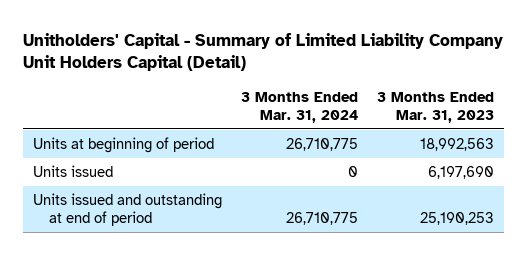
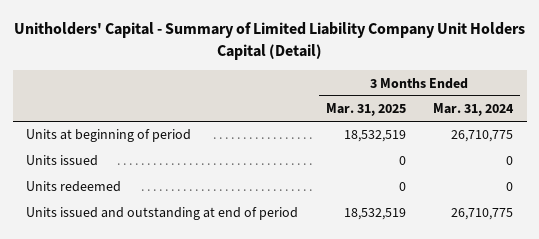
[377,91,495,123] 3 Months Ended Mar. 31, 2023 -> none
none -> [325,103,406,117] Mar. 31, 2025
none -> [26,181,122,193] Units redeemed

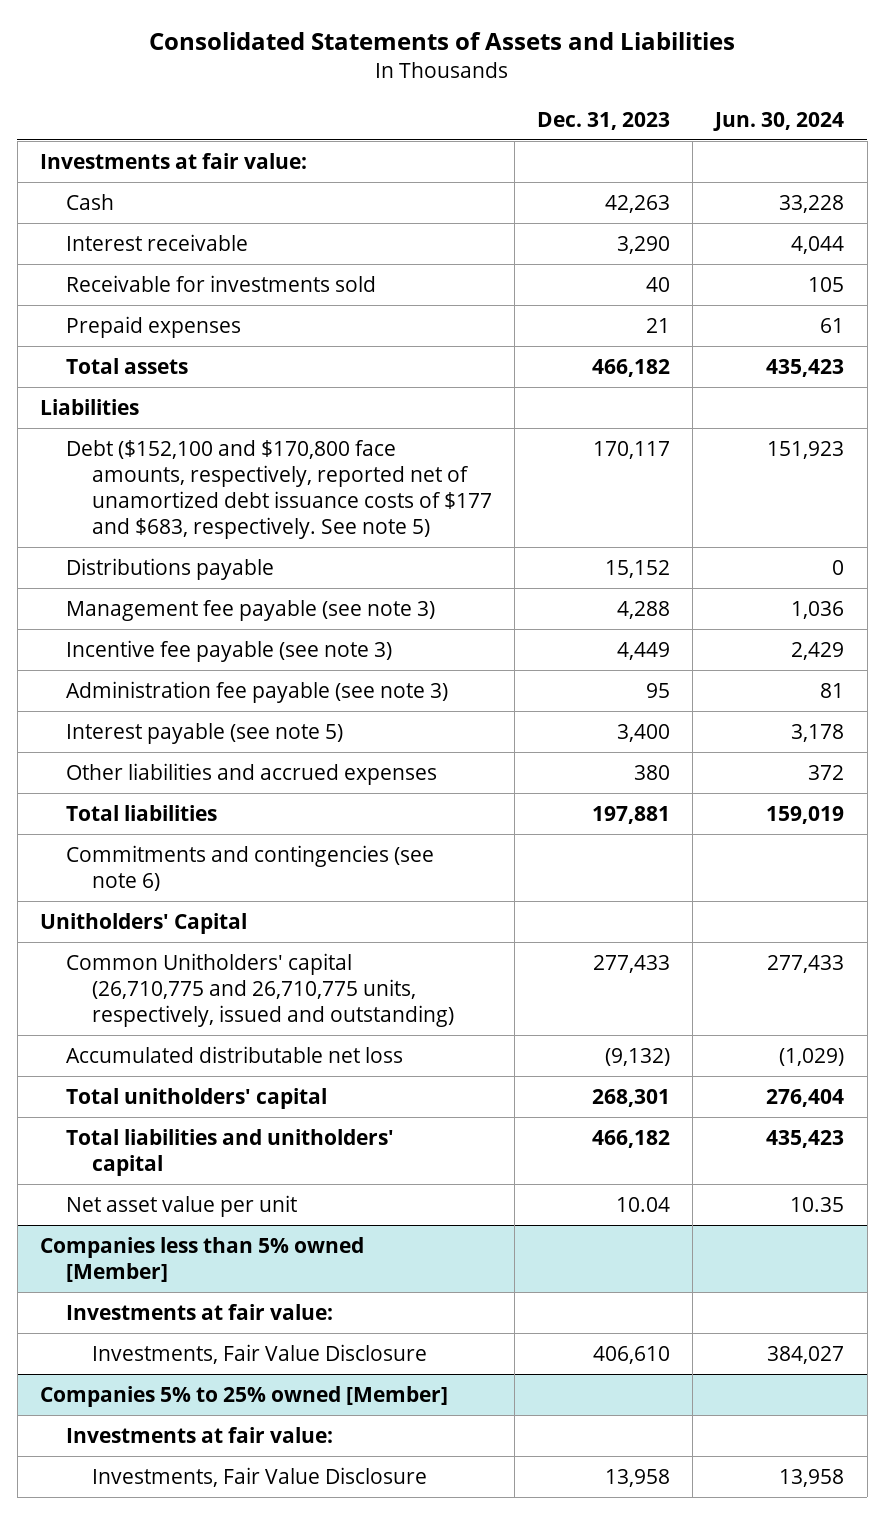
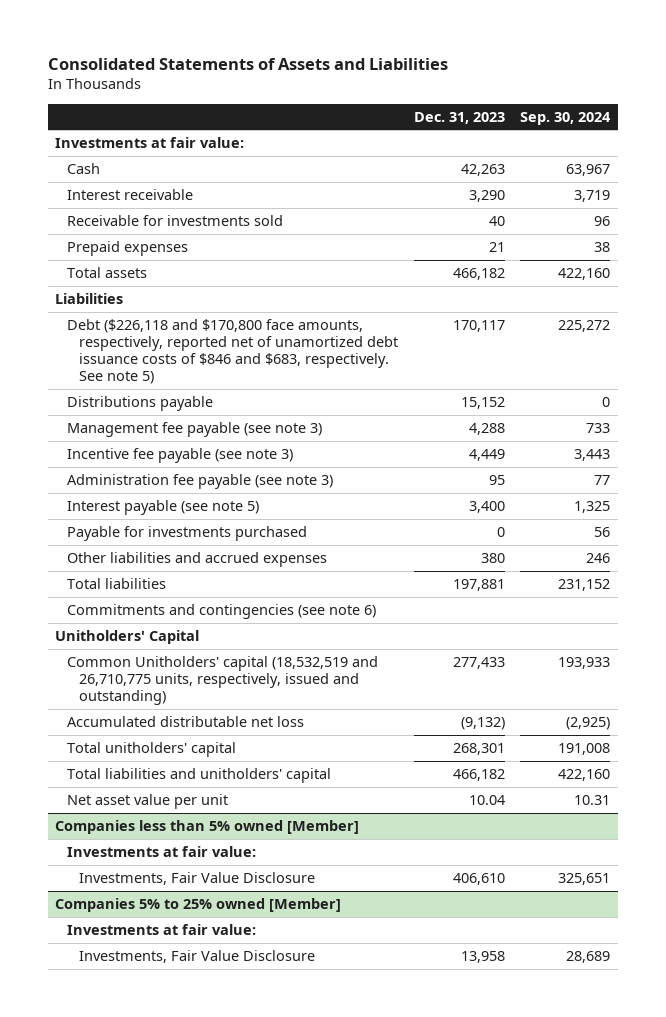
[713,111,845,131] Jun. 30, 2024 -> none
none -> [520,111,612,125] Sep. 30, 2024
[65,439,493,540] Debt ($152,100 and $170,800 face amounts, respectively, reported net of unamortized debt issuance costs of $177 and $683, respectively. See note 5) -> [67,319,399,385] Debt ($226,118 and $170,800 face amounts, respectively, reported net of unamortized debt issuance costs of $846 and $683, respectively. See note 5)
none -> [67,526,308,542] Payable for investments purchased
[65,952,455,1028] Common Unitholders' capital (26,710,775 and 26,710,775 units, respectively, issued and outstanding) -> [67,656,379,706] Common Unitholders' capital (18,532,519 and 26,710,775 units, respectively, issued and outstanding)

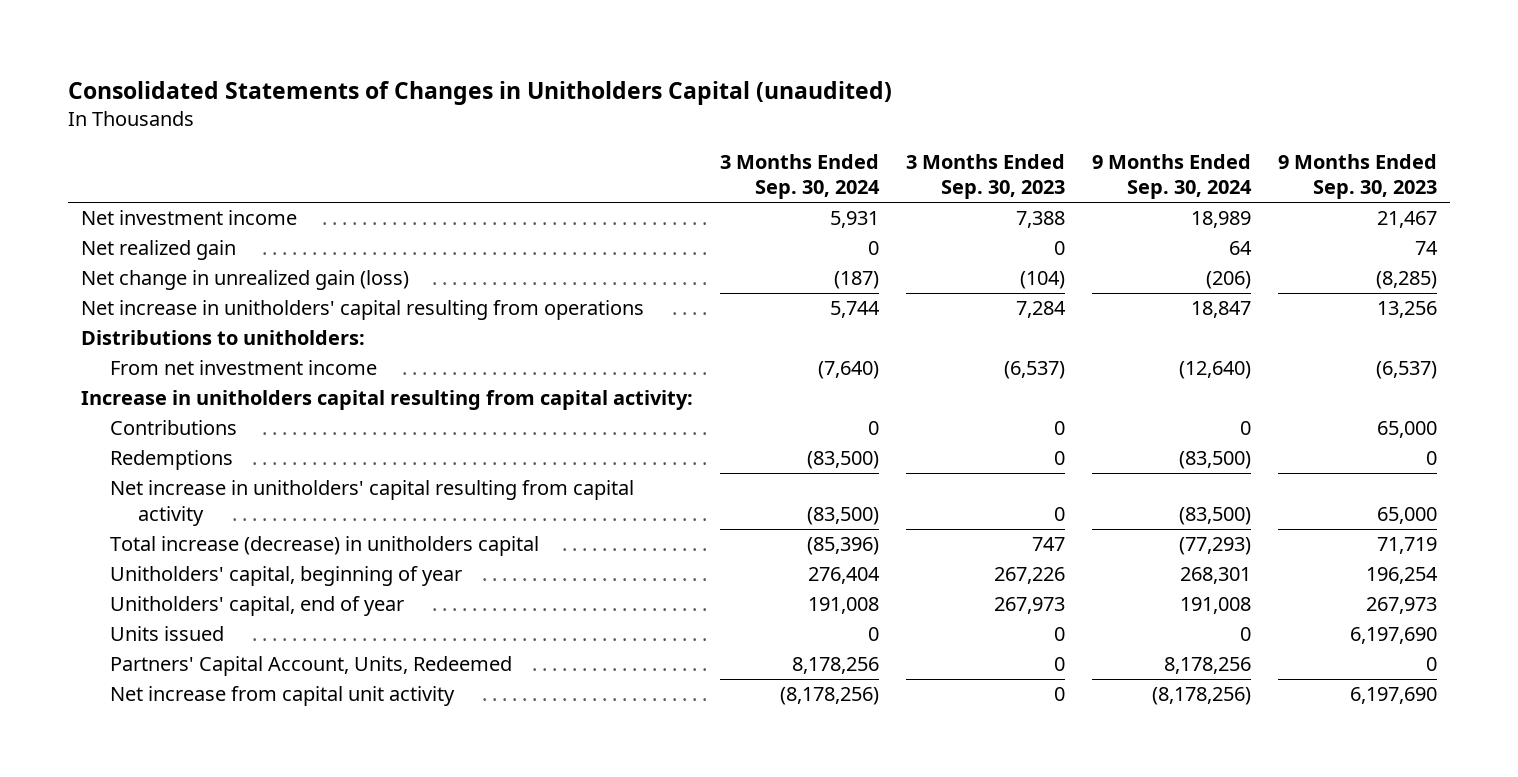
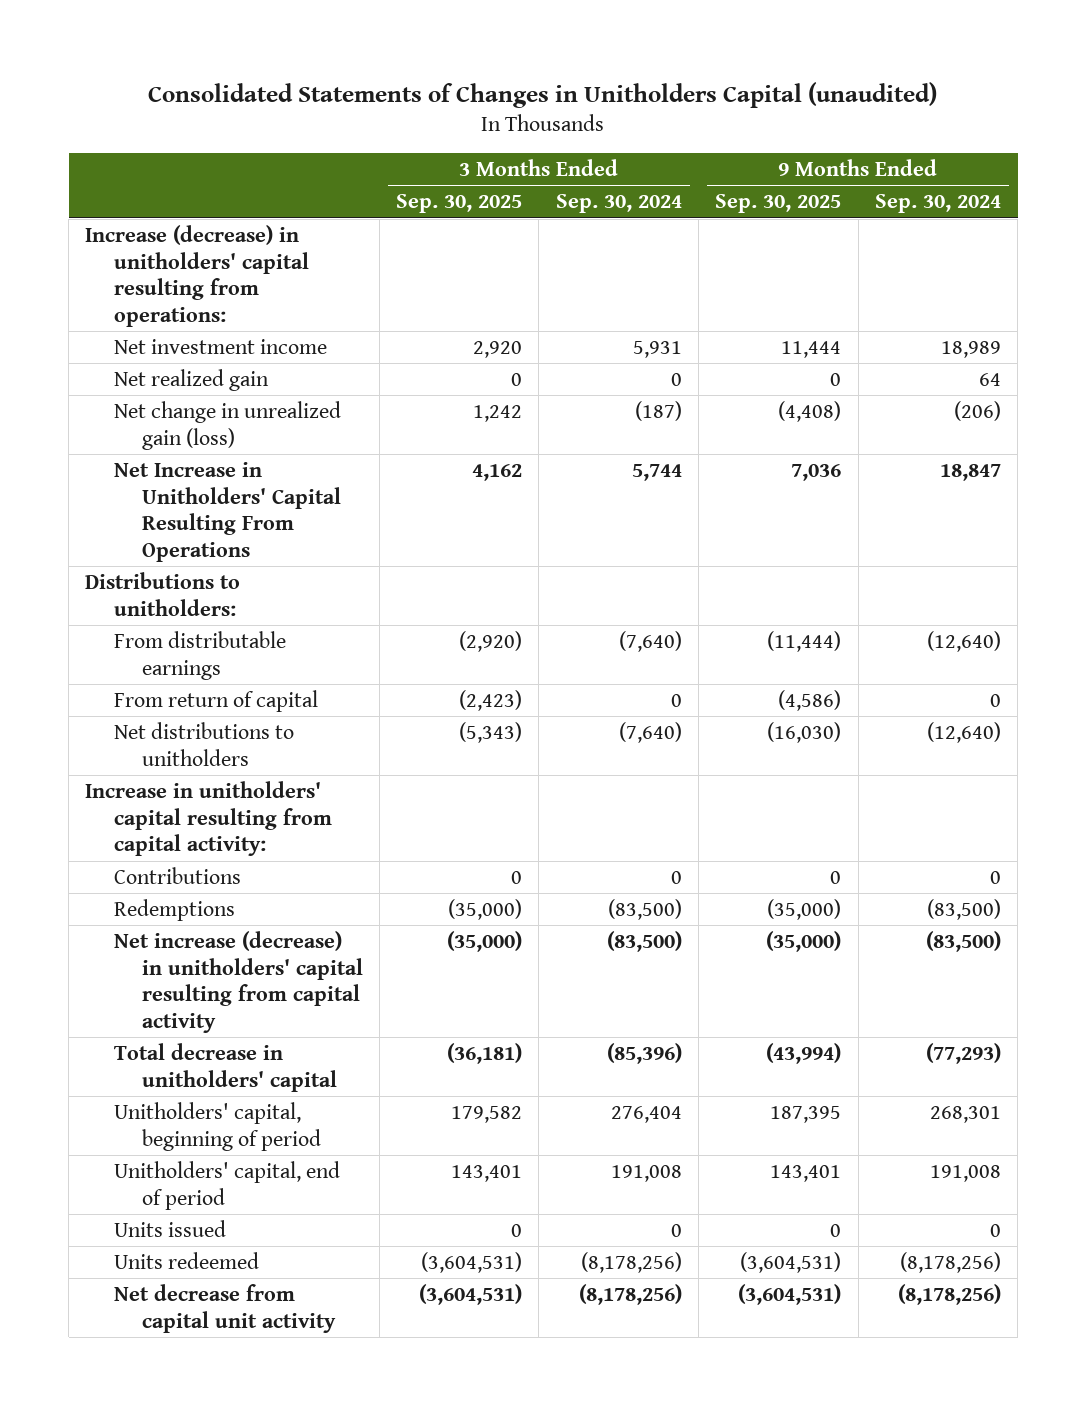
[905,153,1065,200] 3 Months Ended Sep. 30, 2023 -> none
[1277,153,1437,200] 9 Months Ended Sep. 30, 2023 -> none
none -> [396,194,523,214] Sep. 30, 2025
none -> [715,194,842,214] Sep. 30, 2025
none -> [85,224,309,327] Increase (decrease) in unitholders' capital resulting from operations:
[81,300,645,321] Net increase in unitholders' capital resulting from operations -> [113,461,341,562] Net Increase in Unitholders' Capital Resulting From Operations
[109,360,377,376] From net investment income -> [113,630,286,680] From distributable earnings
none -> [113,689,318,712] From return of capital
none -> [113,721,294,766] Net distributions to unitholders
[81,390,694,411] Increase in unitholders capital resulting from capital activity: -> [85,780,332,857] Increase in unitholders' capital resulting from capital activity:
[109,480,634,526] Net increase in unitholders' capital resulting from capital activity -> [113,930,363,1033] Net increase (decrease) in unitholders' capital resulting from capital activity
[109,536,539,557] Total increase (decrease) in unitholders capital -> [113,1042,337,1092] Total decrease in unitholders' capital
[109,566,462,587] Unitholders' capital, beginning of year -> [113,1101,321,1151] Unitholders' capital, beginning of period
[109,596,404,617] Unitholders' capital, end of year -> [113,1160,340,1210] Unitholders' capital, end of period
[109,656,512,677] Partners' Capital Account, Units, Redeemed -> [113,1251,259,1269] Units redeemed
[792,657,880,675] 8,178,256 -> [580,1251,682,1273] (8,178,256)
[1163,657,1251,675] 8,178,256 -> [899,1251,1001,1273] (8,178,256)
[109,686,455,707] Net increase from capital unit activity -> [113,1283,336,1333] Net decrease from capital unit activity

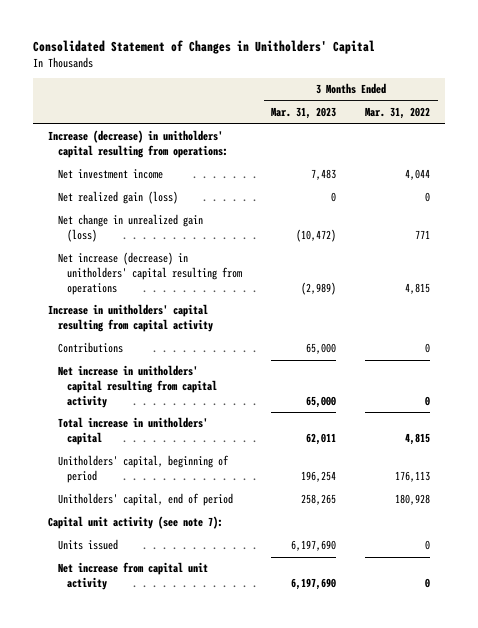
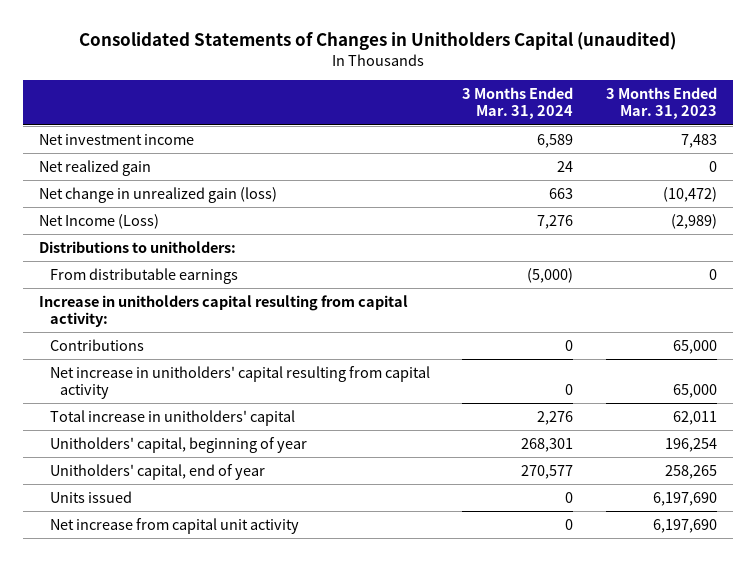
[33,40,376,55] Consolidated Statement of Changes in Unitholders' Capital -> [78,31,676,50] Consolidated Statements of Changes in Unitholders Capital (unaudited)
[365,107,431,120] Mar. 31, 2022 -> none
none -> [462,87,574,120] 3 Months Ended Mar. 31, 2024
[48,130,228,159] Increase (decrease) in unitholders' capital resulting from operations: -> none
[57,191,178,205] Net realized gain (loss) -> [39,159,152,176] Net realized gain
[57,252,243,296] Net increase (decrease) in unitholders' capital resulting from operations -> [39,213,160,229] Net Income (Loss)
none -> [39,240,237,253] Distributions to unitholders:
none -> [49,267,238,284] From distributable earnings
[48,304,213,333] Increase in unitholders' capital resulting from capital activity -> [39,294,409,328] Increase in unitholders capital resulting from capital activity:
[48,516,224,530] Capital unit activity (see note 7): -> none
[57,455,229,484] Unitholders' capital, beginning of period -> [49,436,307,453] Unitholders' capital, beginning of year
[57,493,233,507] Unitholders' capital, end of period -> [49,463,265,480] Unitholders' capital, end of year

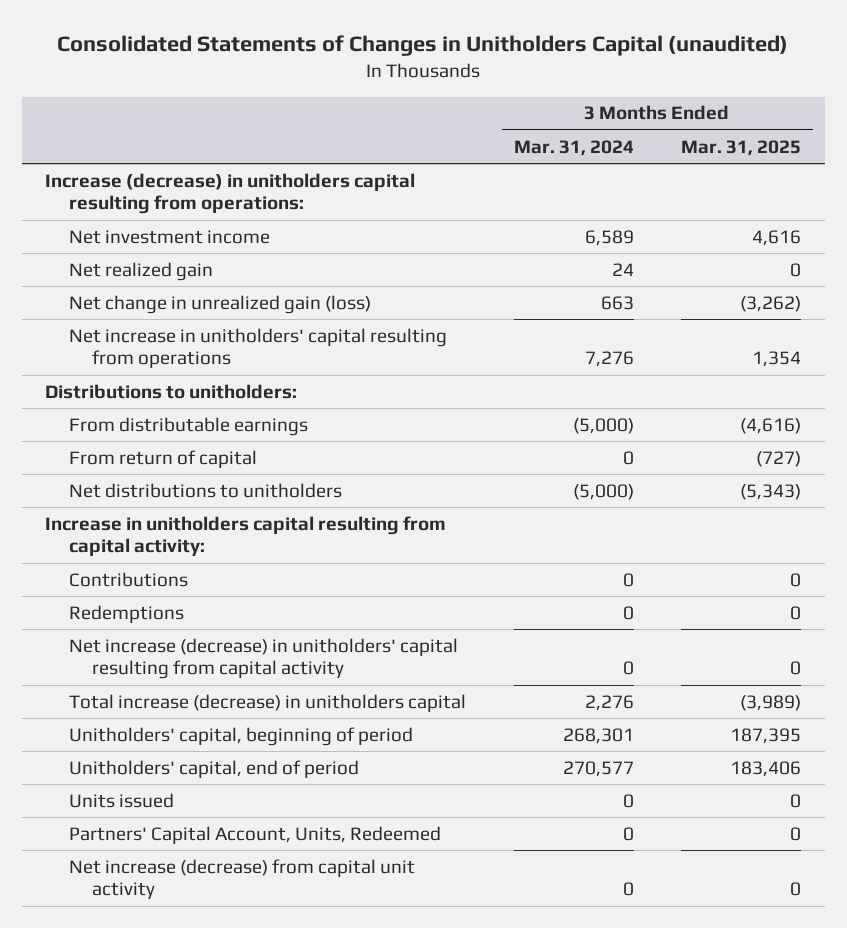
[605,87,717,120] 3 Months Ended Mar. 31, 2023 -> none
none -> [681,139,802,156] Mar. 31, 2025
none -> [45,172,416,215] Increase (decrease) in unitholders capital resulting from operations:
[39,213,160,229] Net Income (Loss) -> [68,327,447,369] Net increase in unitholders' capital resulting from operations
none -> [68,449,257,468] From return of capital
none -> [68,482,342,498] Net distributions to unitholders
none -> [68,604,184,623] Redemptions
[49,365,430,400] Net increase in unitholders' capital resulting from capital activity -> [68,637,458,680] Net increase (decrease) in unitholders' capital resulting from capital activity
[49,409,295,426] Total increase in unitholders' capital -> [68,693,466,712] Total increase (decrease) in unitholders capital
[49,436,307,453] Unitholders' capital, beginning of year -> [68,726,413,746] Unitholders' capital, beginning of period
[49,463,265,480] Unitholders' capital, end of year -> [68,759,359,778] Unitholders' capital, end of period
none -> [68,825,441,844] Partners' Capital Account, Units, Redeemed
[49,517,299,534] Net increase from capital unit activity -> [68,858,415,900] Net increase (decrease) from capital unit activity

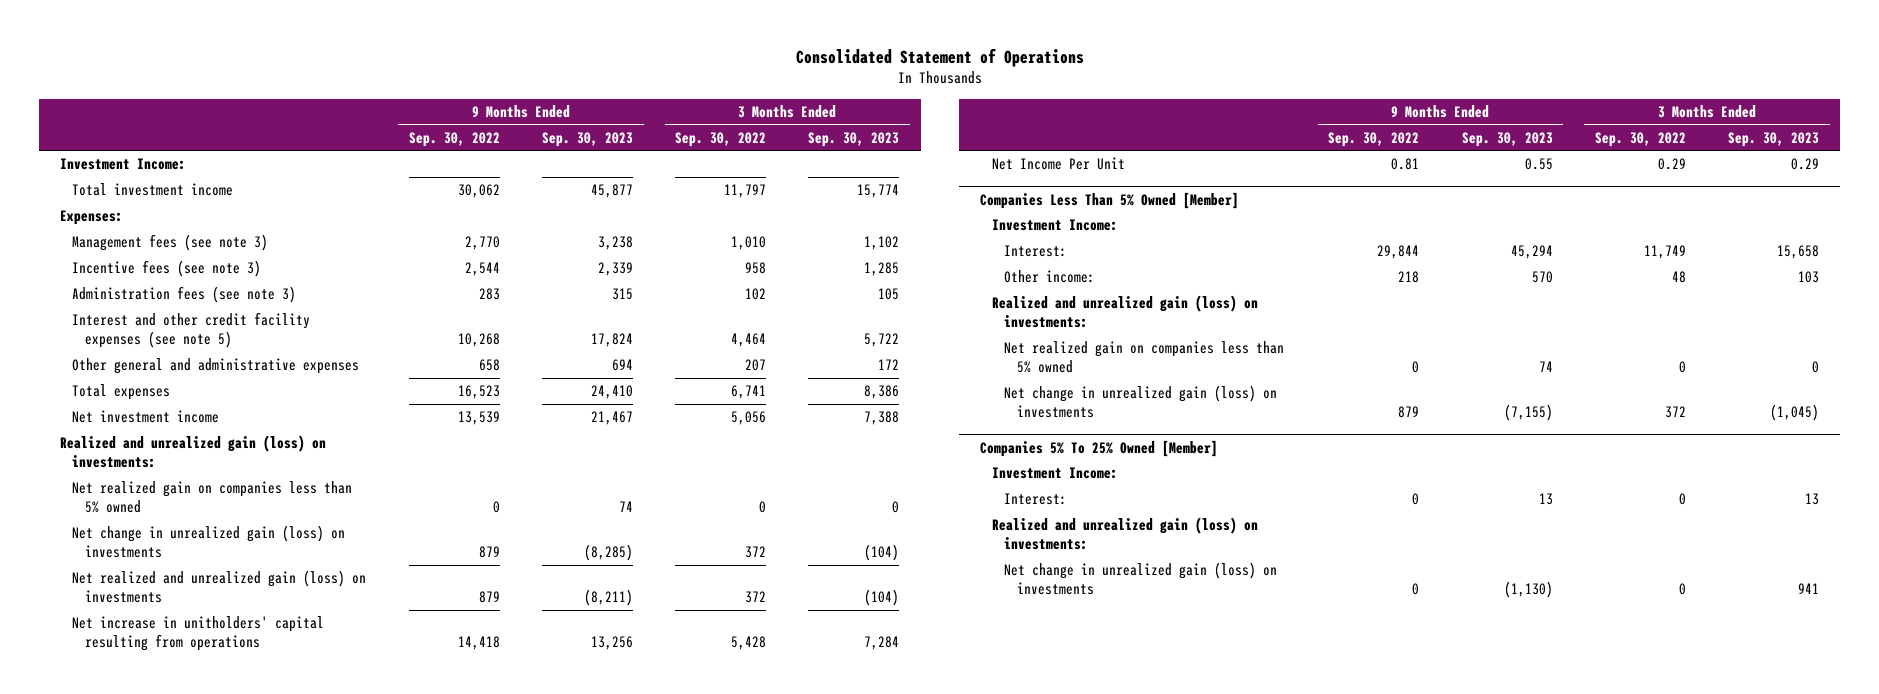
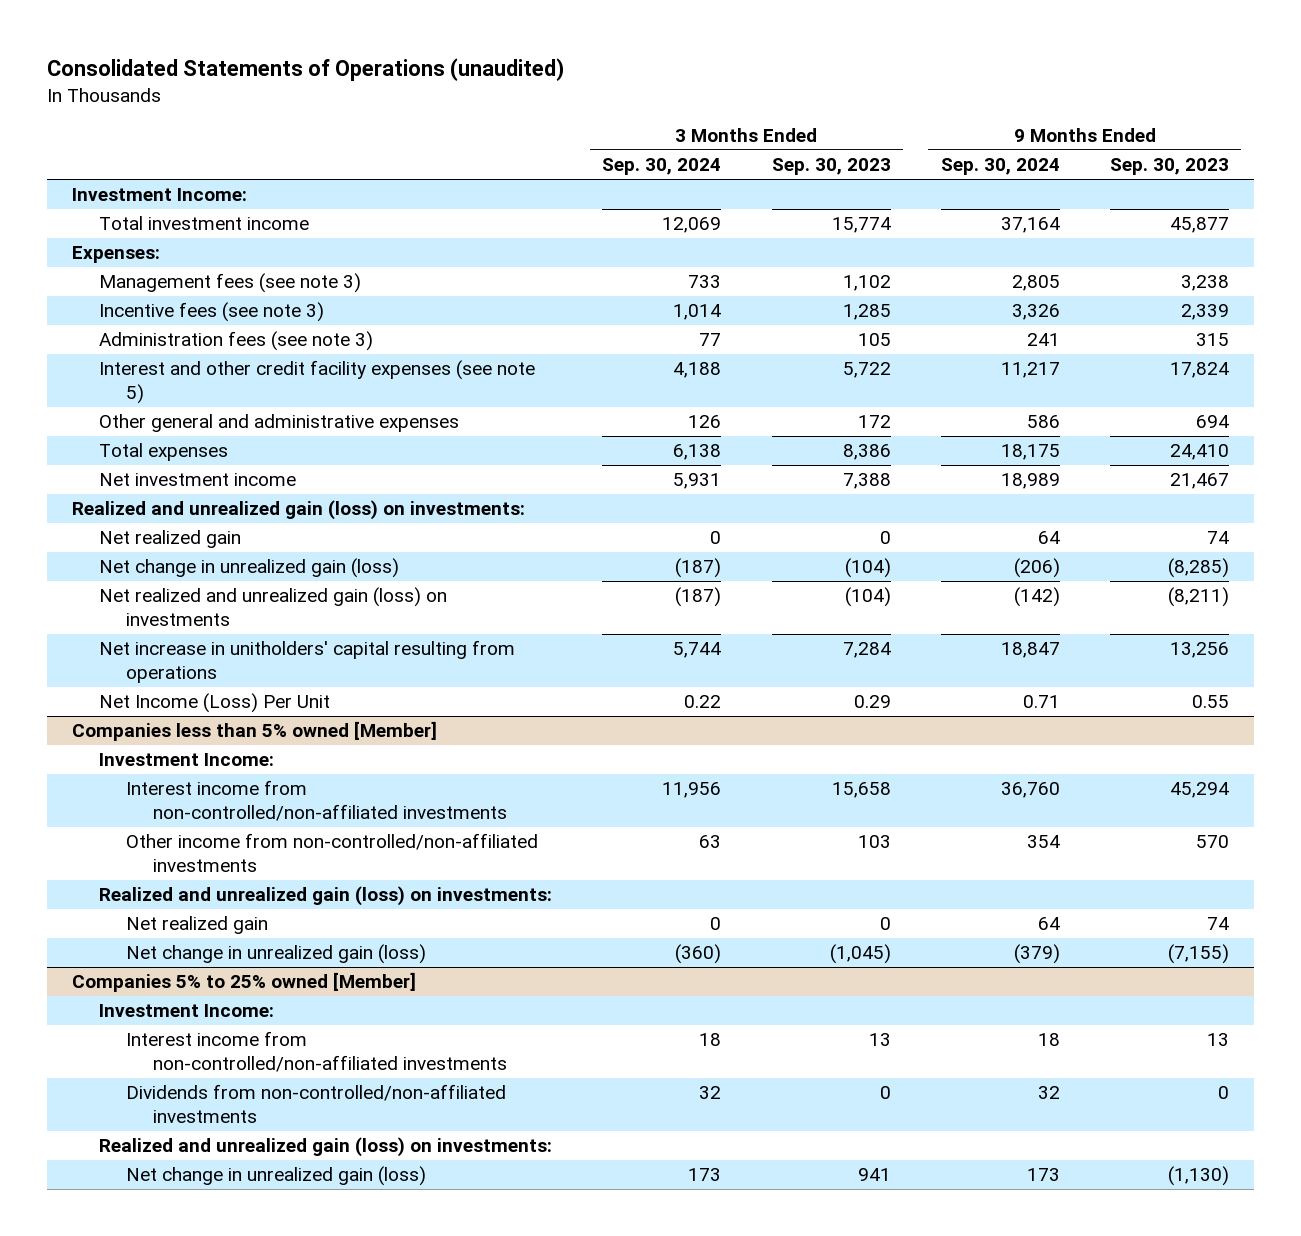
[795,47,1084,67] Consolidated Statement of Operations -> [47,58,565,82] Consolidated Statements of Operations (unaudited)
[408,131,500,147] Sep. 30, 2022 -> none
[675,131,767,147] Sep. 30, 2022 -> none
none -> [602,158,722,176] Sep. 30, 2024
none -> [940,158,1060,176] Sep. 30, 2024
[72,481,353,514] Net realized gain on companies less than 5% owned -> [99,530,242,549] Net realized gain
[72,525,346,559] Net change in unrealized gain (loss) on investments -> [99,558,400,579] Net change in unrealized gain (loss)
[992,157,1126,171] Net Income Per Unit -> [99,693,331,714] Net Income (Loss) Per Unit
[979,191,1239,209] Companies Less Than 5% Owned [Member] -> [72,721,438,742] Companies less than 5% owned [Member]
[1004,245,1068,258] Interest: -> [126,780,508,822] Interest income from non-controlled/non-affiliated investments
[1004,270,1096,284] Other income: -> [126,833,539,873] Other income from non-controlled/non-affiliated investments
[1004,341,1285,374] Net realized gain on companies less than 5% owned -> [126,916,269,935] Net realized gain
[1004,385,1278,419] Net change in unrealized gain (loss) on investments -> [126,944,427,965] Net change in unrealized gain (loss)
[979,439,1218,457] Companies 5% To 25% Owned [Member] -> [72,972,417,993] Companies 5% to 25% owned [Member]
[1004,493,1068,506] Interest: -> [126,1031,508,1073] Interest income from non-controlled/non-affiliated investments
none -> [126,1084,507,1124] Dividends from non-controlled/non-affiliated investments
[1004,562,1278,596] Net change in unrealized gain (loss) on investments -> [126,1166,427,1187] Net change in unrealized gain (loss)

